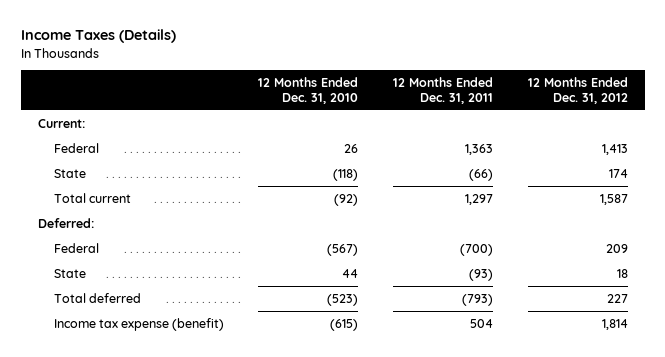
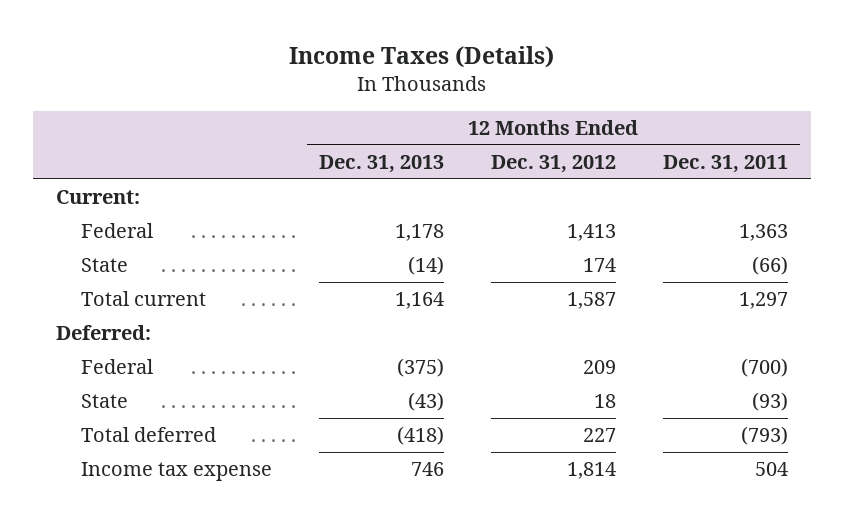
[258,77,359,105] 12 Months Ended Dec. 31, 2010 -> none
none -> [319,155,445,174] Dec. 31, 2013
[53,317,224,331] Income tax expense (benefit) -> [81,462,273,482] Income tax expense

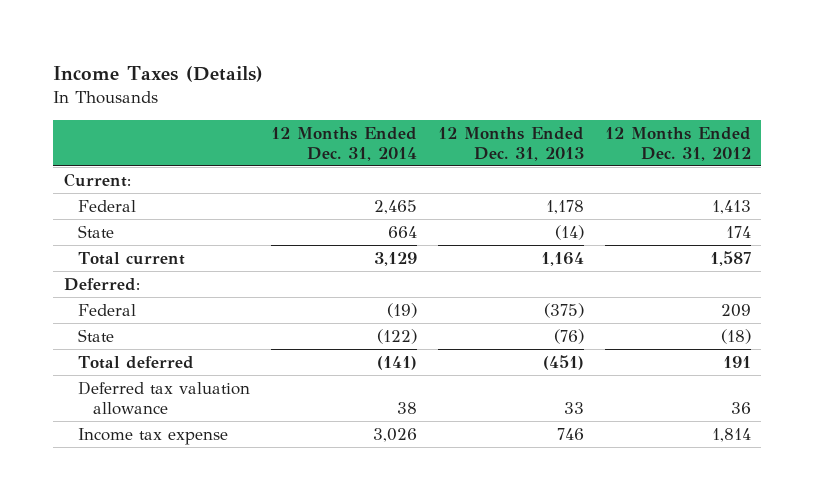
[662,155,788,174] Dec. 31, 2011 -> none
none -> [271,126,418,161] 12 Months Ended Dec. 31, 2014
[408,392,445,412] (43) -> [553,328,584,344] (76)
[593,394,616,409] 18 -> [720,328,751,344] (18)
[397,426,445,446] (418) -> [542,354,584,370] (451)
[582,428,616,443] 227 -> [722,355,751,368] 191
none -> [78,380,251,415] Deferred tax valuation allowance

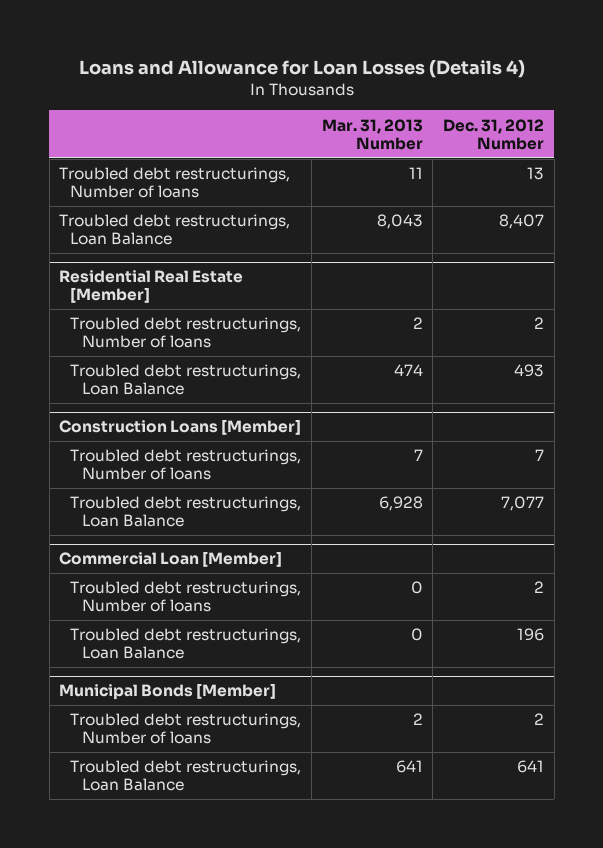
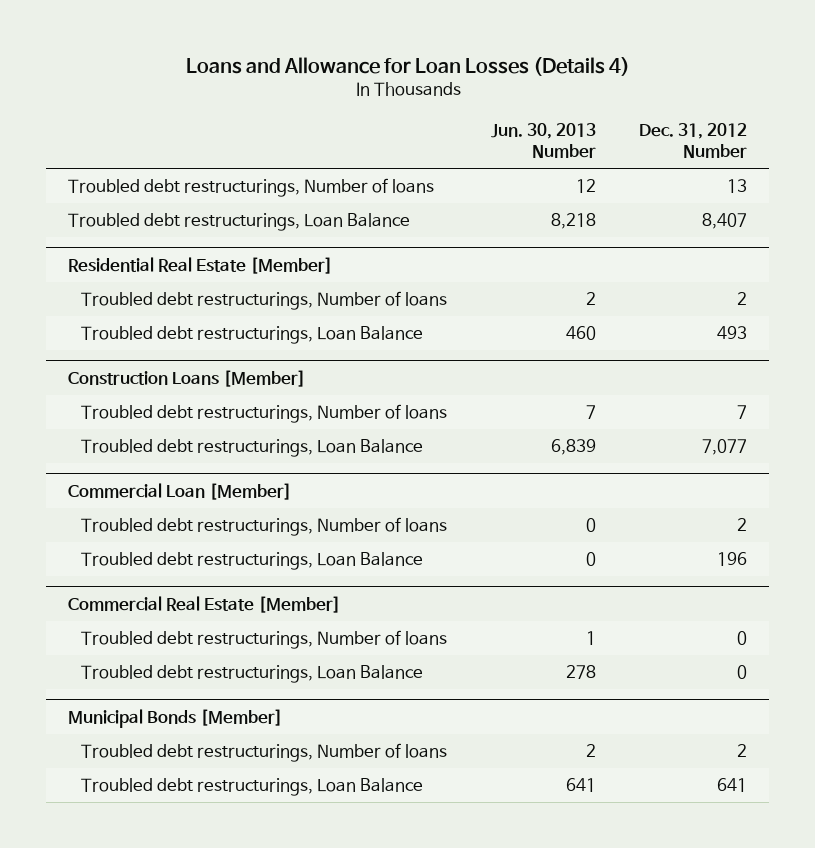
[321,118,423,150] Mar. 31, 2013 Number -> none
none -> [490,122,596,159] Jun. 30, 2013 Number
none -> [67,595,341,613] Commercial Real Estate [Member]
none -> [81,629,448,649] Troubled debt restructurings, Number of loans
none -> [81,664,424,683] Troubled debt restructurings, Loan Balance

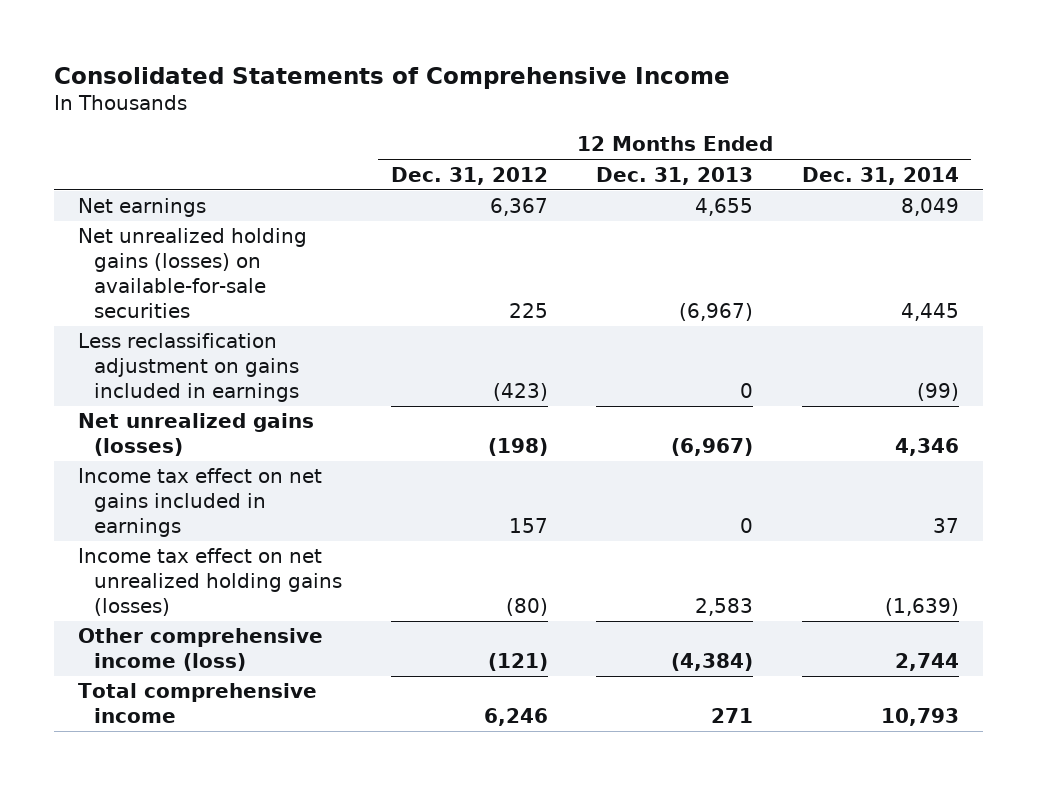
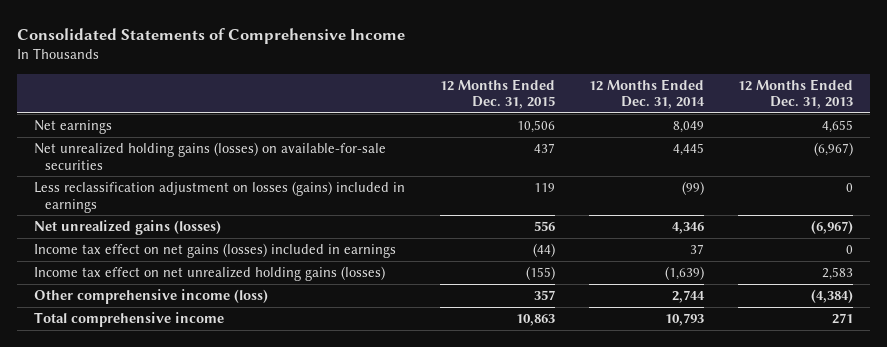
[390,166,548,185] Dec. 31, 2012 -> none
none -> [439,78,555,110] 12 Months Ended Dec. 31, 2015
[78,333,299,402] Less reclassification adjustment on gains included in earnings -> [34,181,406,213] Less reclassification adjustment on losses (gains) included in earnings
[78,468,323,537] Income tax effect on net gains included in earnings -> [34,243,397,259] Income tax effect on net gains (losses) included in earnings

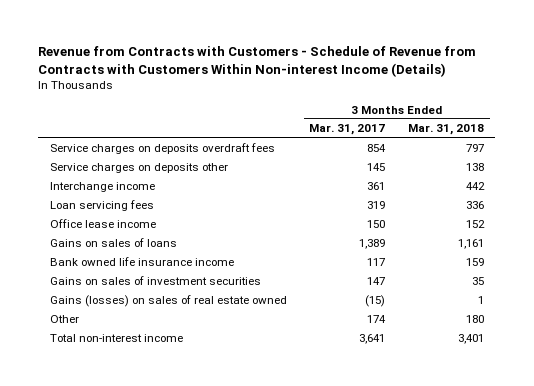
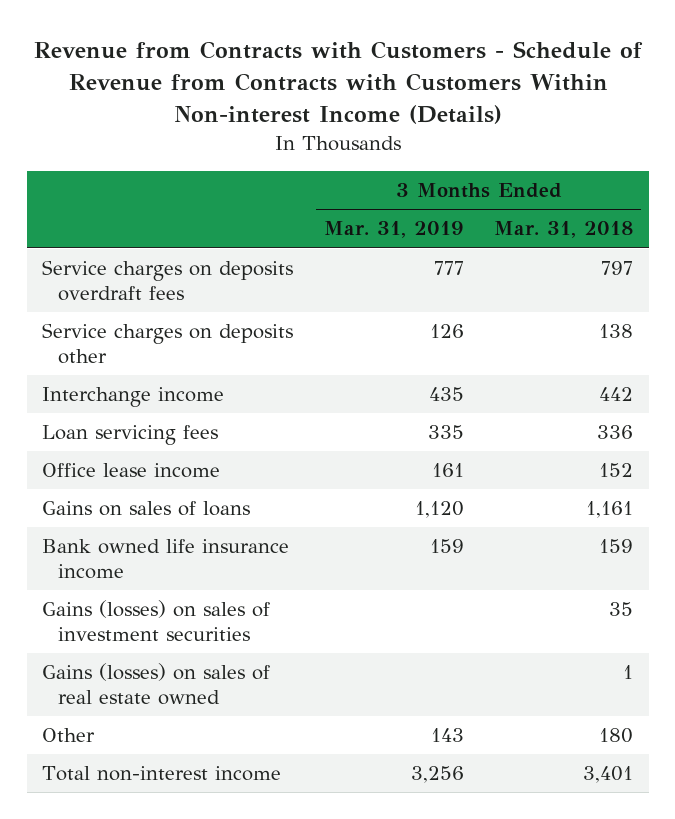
[309,124,386,136] Mar. 31, 2017 -> none
none -> [323,221,464,239] Mar. 31, 2019
[49,276,261,286] Gains on sales of investment securities -> [41,600,270,642] Gains (losses) on sales of investment securities

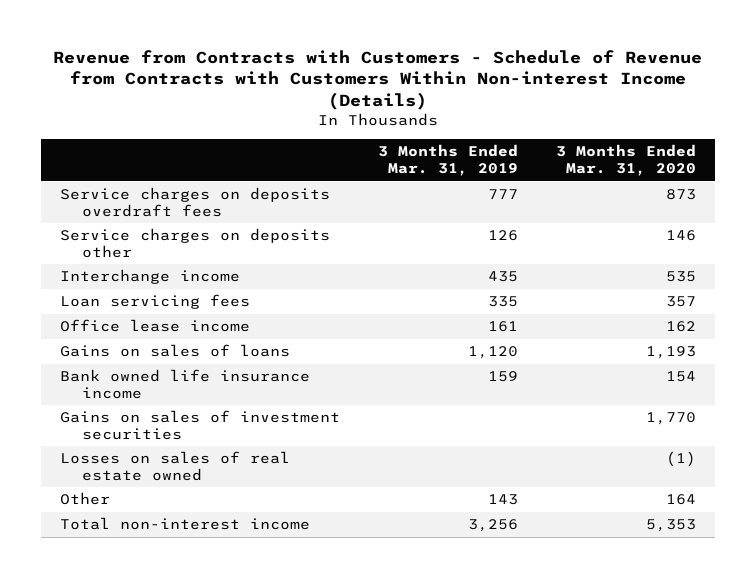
[494,221,634,239] Mar. 31, 2018 -> none
none -> [555,144,696,177] 3 Months Ended Mar. 31, 2020
[41,600,270,642] Gains (losses) on sales of investment securities -> [59,410,340,441] Gains on sales of investment securities
[41,663,270,706] Gains (losses) on sales of real estate owned -> [59,451,290,482] Losses on sales of real estate owned

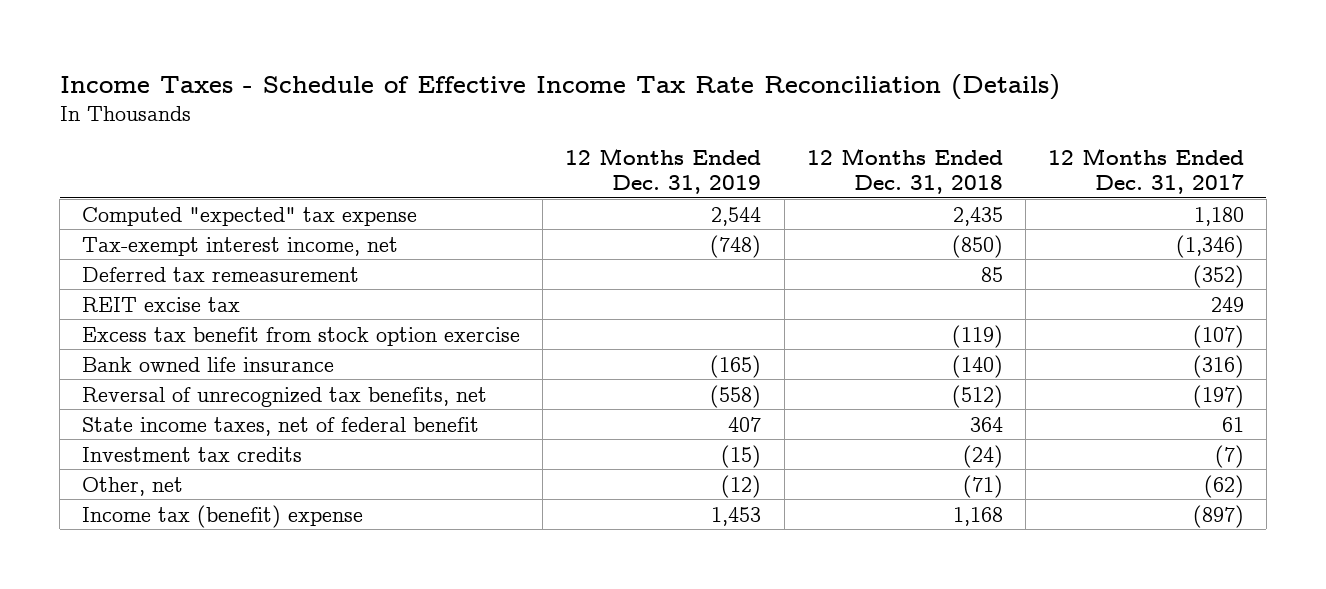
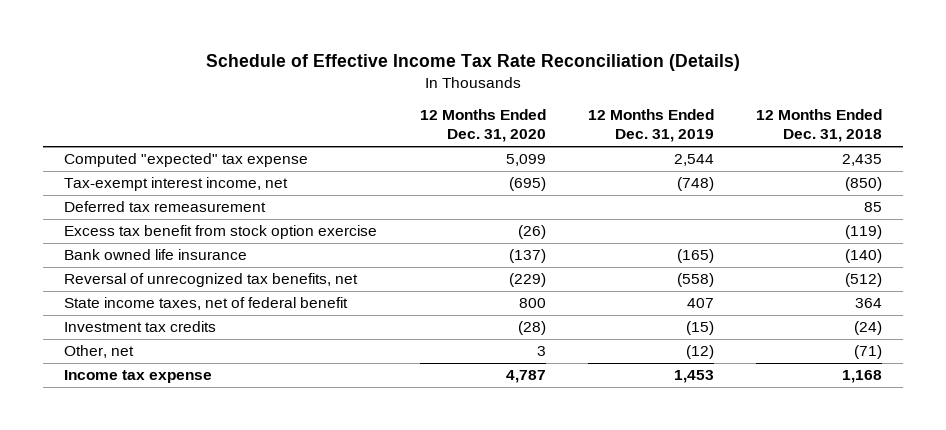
[59,73,1060,100] Income Taxes - Schedule of Effective Income Tax Rate Reconciliation (Details) -> [206,53,741,71] Schedule of Effective Income Tax Rate Reconciliation (Details)
[1047,148,1244,194] 12 Months Ended Dec. 31, 2017 -> none
none -> [419,109,546,143] 12 Months Ended Dec. 31, 2020
[82,296,241,312] REIT excise tax -> none
[82,504,364,528] Income tax (benefit) expense -> [64,370,213,384] Income tax expense

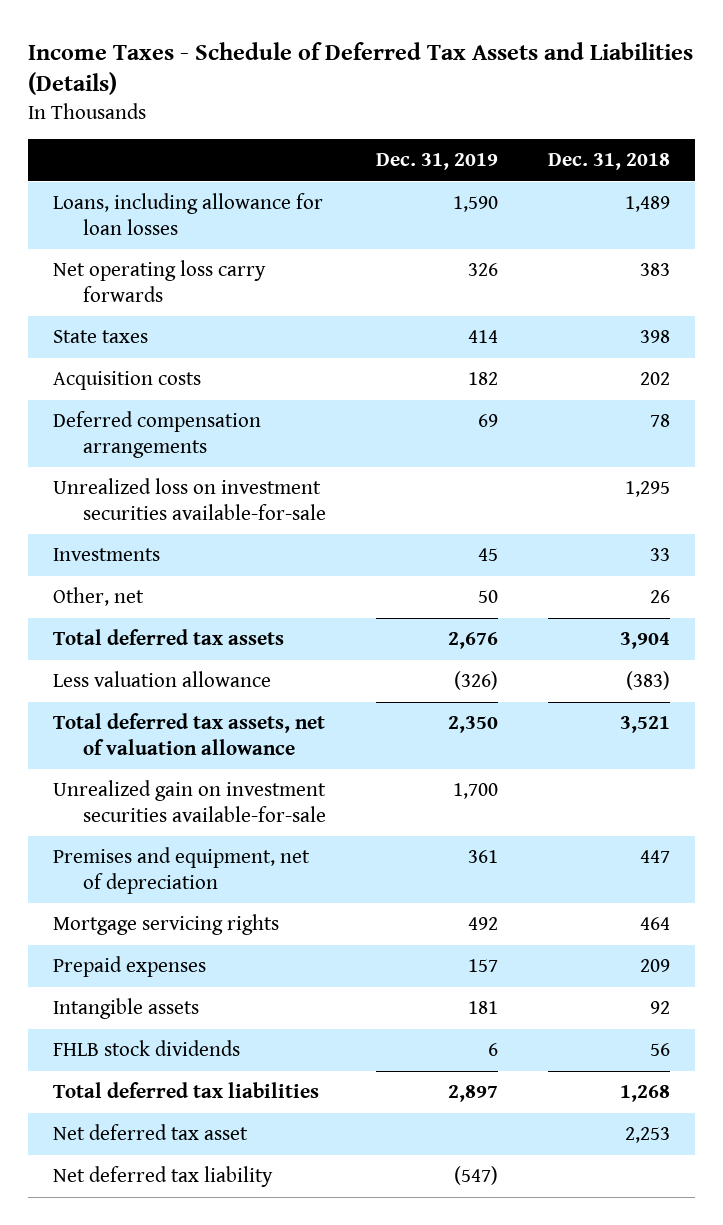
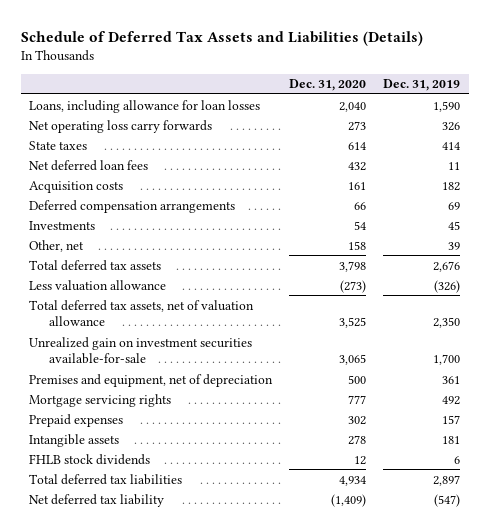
[27,41,693,96] Income Taxes - Schedule of Deferred Tax Assets and Liabilities (Details) -> [20,30,423,46] Schedule of Deferred Tax Assets and Liabilities (Details)
[547,153,670,171] Dec. 31, 2018 -> none
none -> [289,79,367,92] Dec. 31, 2020
none -> [29,159,149,171] Net deferred loan fees
[52,478,326,520] Unrealized loss on investment securities available-for-sale -> none
[477,590,498,604] 50 -> [448,241,461,250] 39
[52,1124,248,1141] Net deferred tax asset -> none

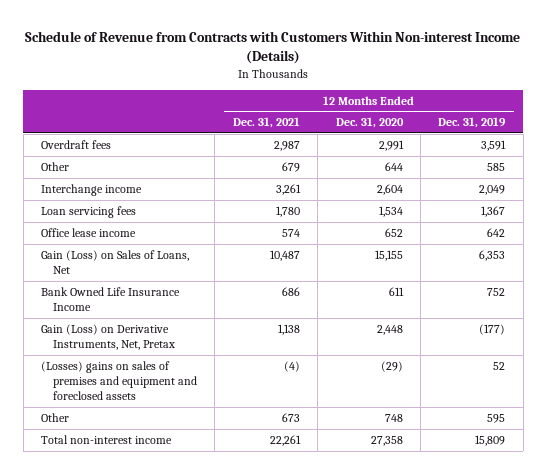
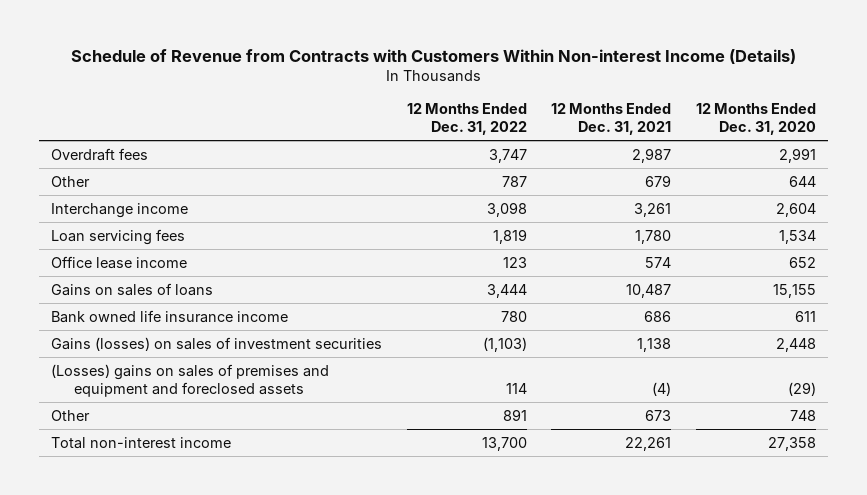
[438,117,507,129] Dec. 31, 2019 -> none
none -> [406,103,527,136] 12 Months Ended Dec. 31, 2022
[41,249,190,275] Gain (Loss) on Sales of Loans, Net -> [51,282,214,296] Gains on sales of loans
[41,286,181,312] Bank Owned Life Insurance Income -> [51,309,289,323] Bank owned life insurance income
[41,323,175,351] Gain (Loss) on Derivative Instruments, Net, Pretax -> [51,336,383,351] Gains (losses) on sales of investment securities

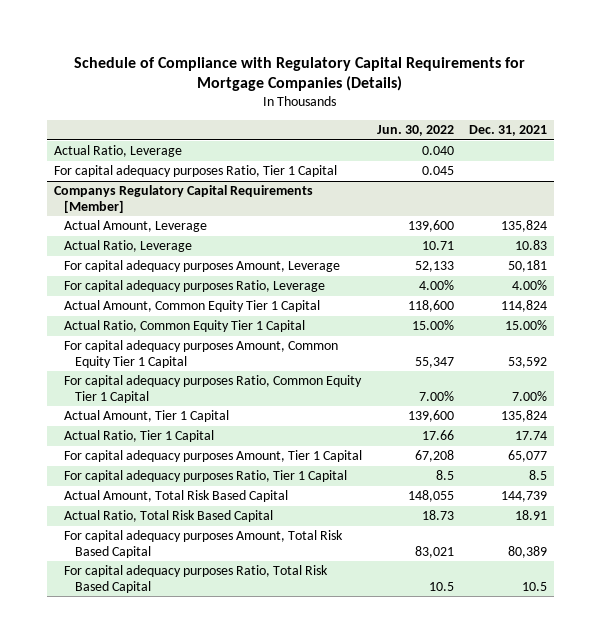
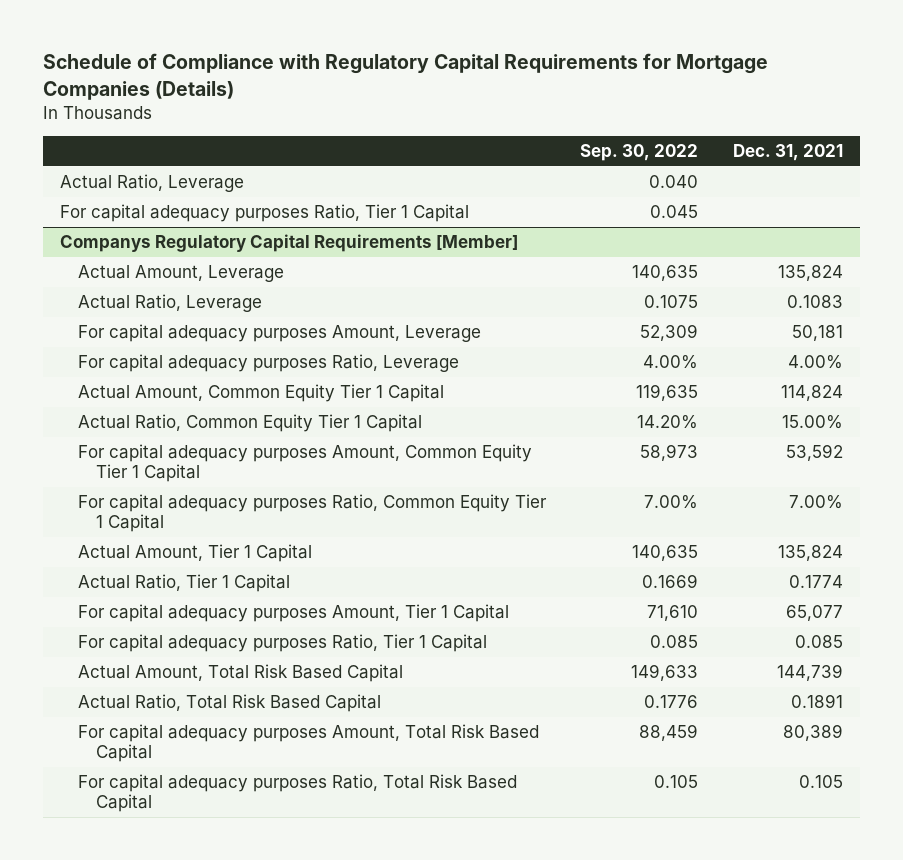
[376,125,454,137] Jun. 30, 2022 -> none
none -> [580,143,699,161] Sep. 30, 2022
[514,240,547,251] 10.83 -> [786,295,843,309] 0.1083
[514,431,547,441] 17.74 -> [788,575,843,589] 0.1774
[528,470,547,481] 8.5 -> [794,635,843,649] 0.085
[514,510,547,521] 18.91 -> [790,694,843,709] 0.1891
[521,581,547,591] 10.5 -> [798,775,843,789] 0.105

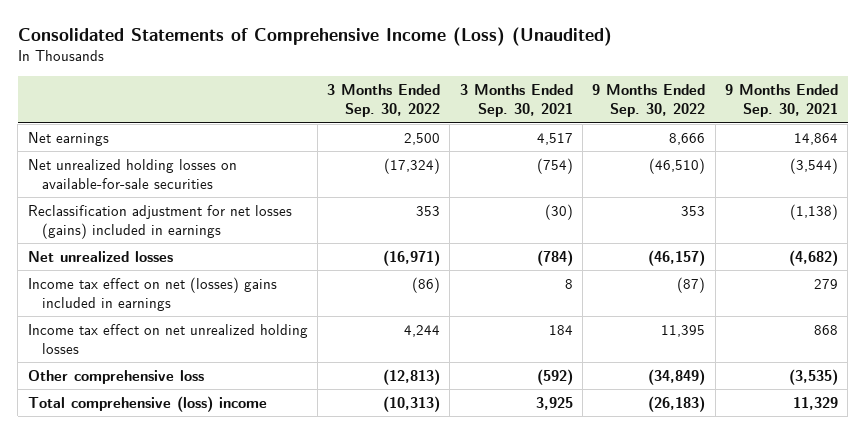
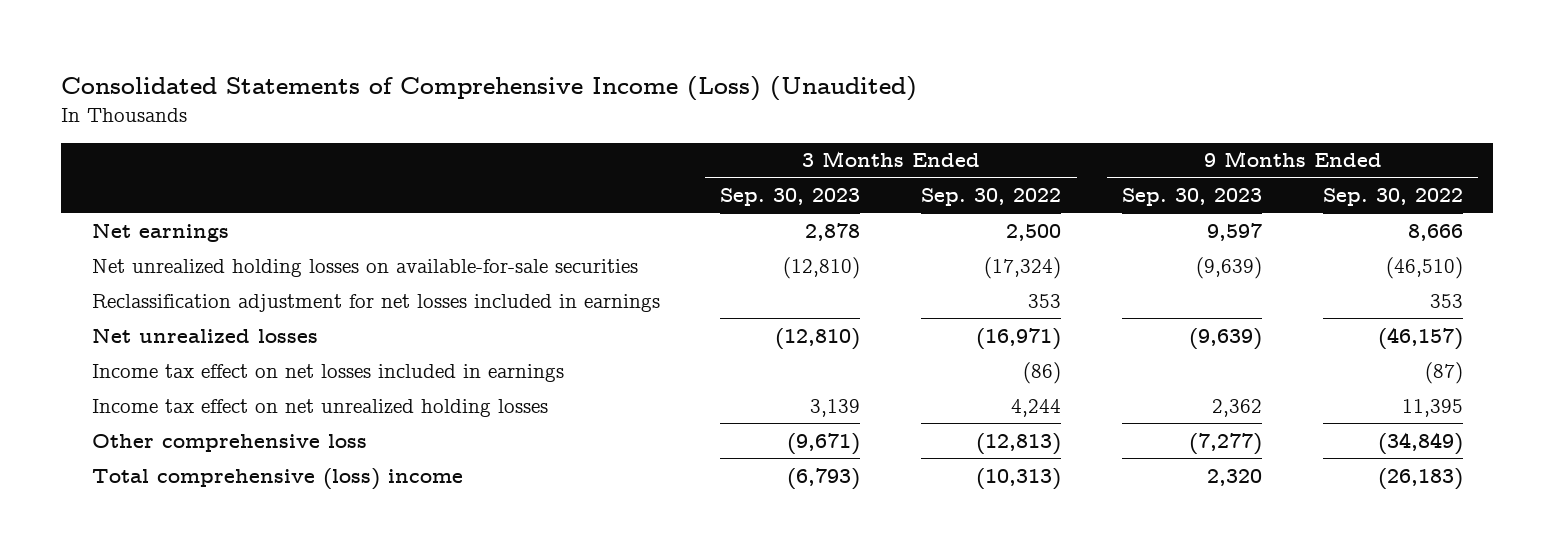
[459,84,573,118] 3 Months Ended Sep. 30, 2021 -> none
[724,84,838,118] 9 Months Ended Sep. 30, 2021 -> none
none -> [720,188,861,207] Sep. 30, 2023
none -> [1122,188,1263,207] Sep. 30, 2023
[27,204,292,239] Reclassification adjustment for net losses (gains) included in earnings -> [91,293,660,312] Reclassification adjustment for net losses included in earnings
[27,276,277,311] Income tax effect on net (losses) gains included in earnings -> [91,363,564,382] Income tax effect on net losses included in earnings

